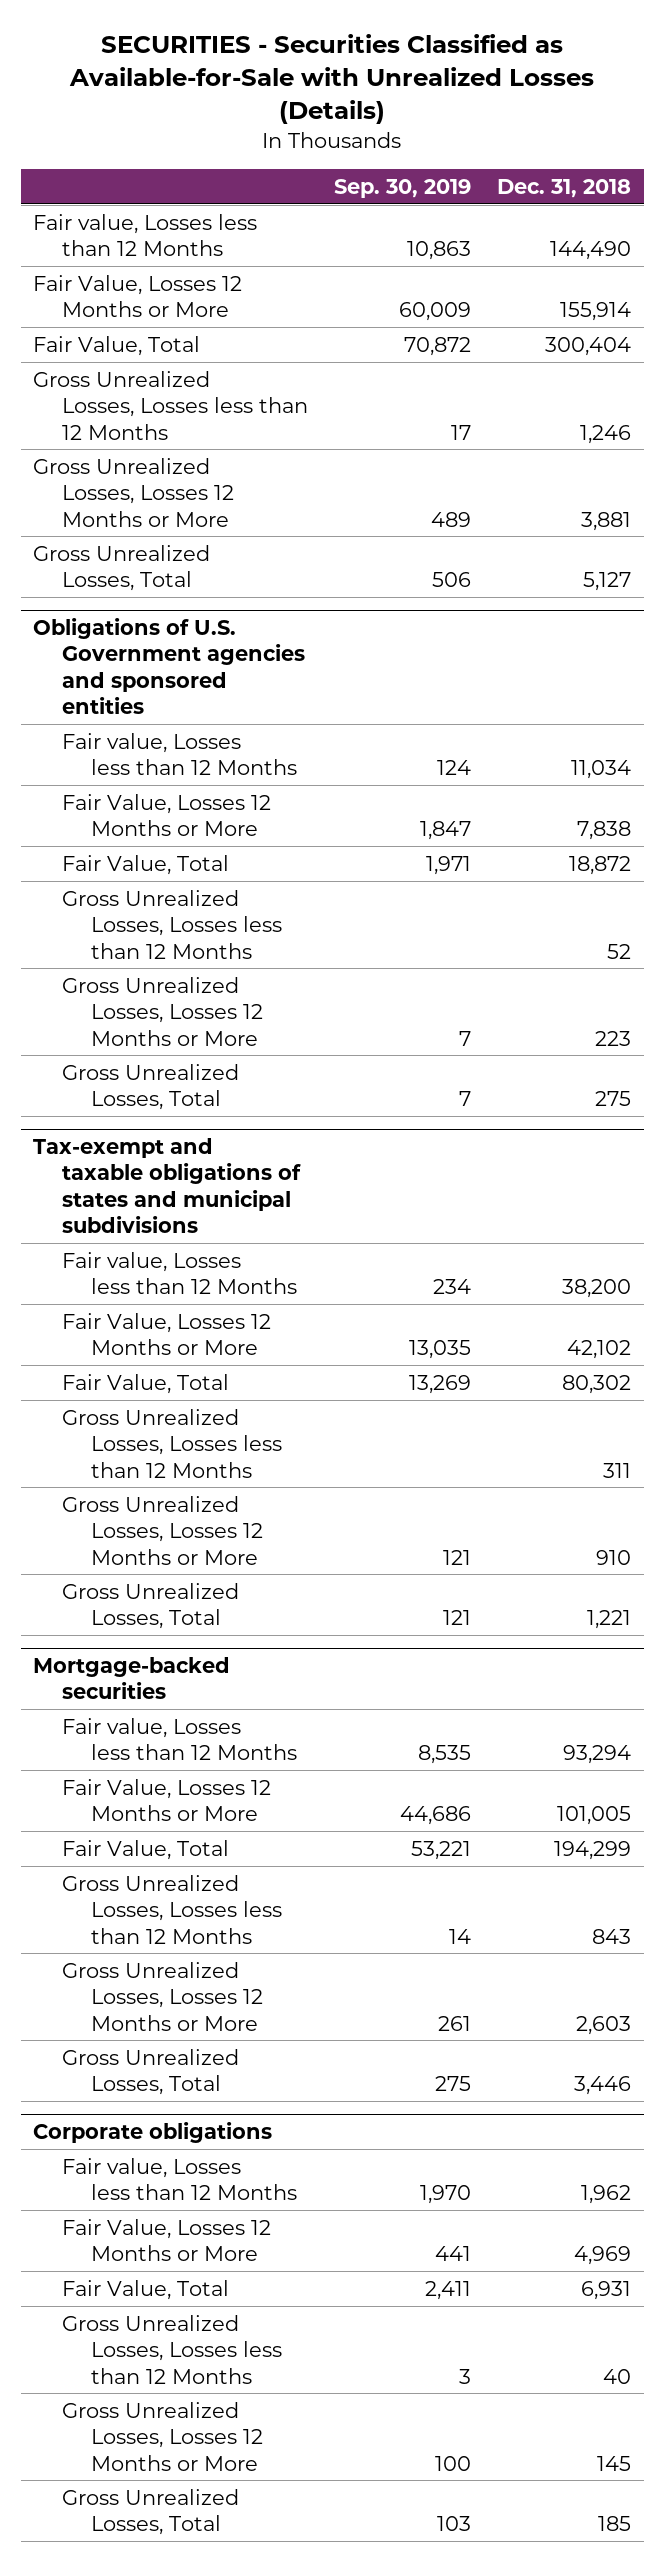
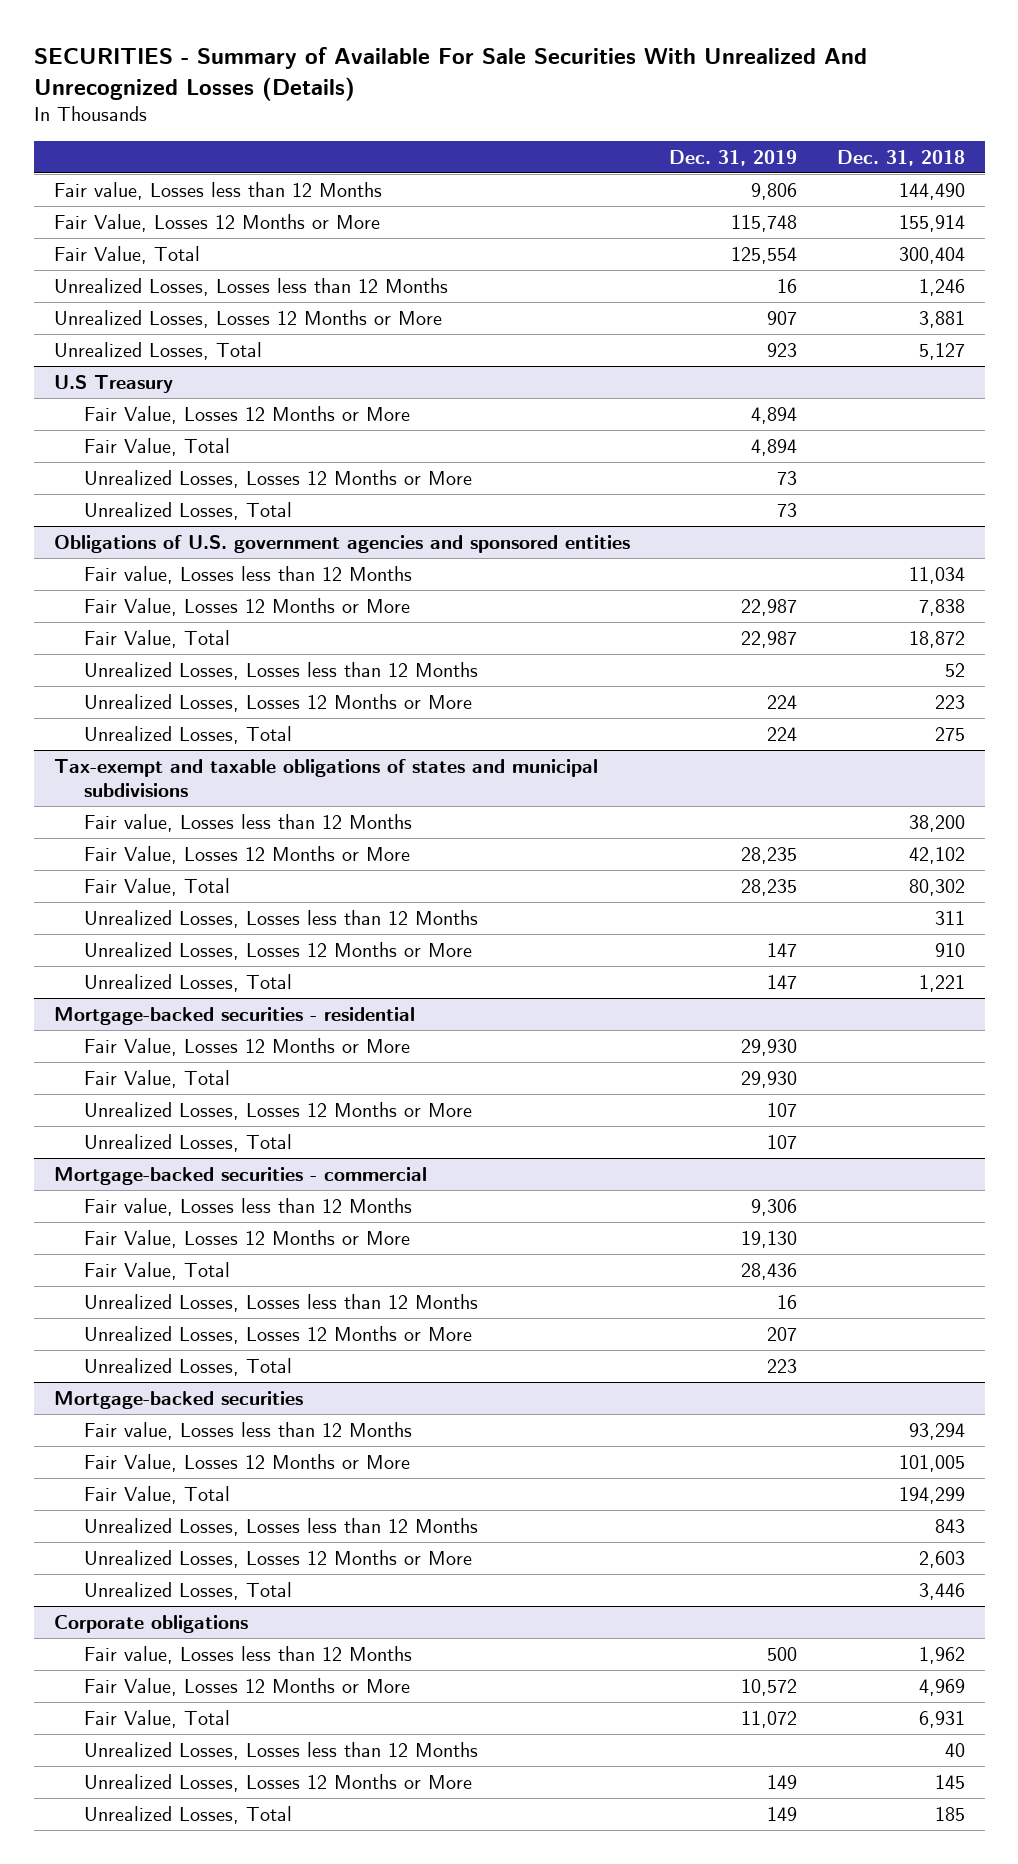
[69,34,595,125] SECURITIES - Securities Classified as Available-for-Sale with Unrealized Losses (Details) -> [33,47,867,101] SECURITIES - Summary of Available For Sale Securities With Unrealized And Unrecognized Losses (Details)
[333,178,471,198] Sep. 30, 2019 -> none
none -> [669,149,798,166] Dec. 31, 2019
[33,370,309,440] Gross Unrealized Losses, Losses less than 12 Months -> [53,277,448,296] Unrealized Losses, Losses less than 12 Months
[33,457,235,527] Gross Unrealized Losses, Losses 12 Months or More -> [53,309,442,328] Unrealized Losses, Losses 12 Months or More
[33,544,211,592] Gross Unrealized Losses, Total -> [53,341,262,360] Unrealized Losses, Total
none -> [53,374,173,393] U.S Treasury
none -> [83,405,410,424] Fair Value, Losses 12 Months or More
none -> [83,437,230,456] Fair Value, Total
none -> [83,469,472,488] Unrealized Losses, Losses 12 Months or More
none -> [83,501,292,520] Unrealized Losses, Total
[33,617,306,715] Obligations of U.S. Government agencies and sponsored entities -> [53,534,630,553] Obligations of U.S. government agencies and sponsored entities
[62,889,282,959] Gross Unrealized Losses, Losses less than 12 Months -> [83,661,478,680] Unrealized Losses, Losses less than 12 Months
[62,976,263,1046] Gross Unrealized Losses, Losses 12 Months or More -> [83,693,472,712] Unrealized Losses, Losses 12 Months or More
[62,1063,240,1111] Gross Unrealized Losses, Total -> [83,725,292,744] Unrealized Losses, Total
[62,1408,282,1478] Gross Unrealized Losses, Losses less than 12 Months -> [83,909,478,928] Unrealized Losses, Losses less than 12 Months
[62,1495,263,1565] Gross Unrealized Losses, Losses 12 Months or More -> [83,941,472,960] Unrealized Losses, Losses 12 Months or More
[62,1582,240,1630] Gross Unrealized Losses, Total -> [83,973,292,992] Unrealized Losses, Total
none -> [53,1006,415,1025] Mortgage-backed securities - residential
none -> [83,1037,410,1056] Fair Value, Losses 12 Months or More
none -> [83,1069,230,1088] Fair Value, Total
none -> [83,1101,472,1120] Unrealized Losses, Losses 12 Months or More
none -> [83,1133,292,1152] Unrealized Losses, Total
none -> [53,1166,427,1185] Mortgage-backed securities - commercial
none -> [83,1197,412,1216] Fair value, Losses less than 12 Months
none -> [83,1229,410,1248] Fair Value, Losses 12 Months or More
none -> [83,1261,230,1280] Fair Value, Total
none -> [83,1293,478,1312] Unrealized Losses, Losses less than 12 Months
none -> [83,1325,472,1344] Unrealized Losses, Losses 12 Months or More
none -> [83,1357,292,1376] Unrealized Losses, Total
[62,1874,282,1944] Gross Unrealized Losses, Losses less than 12 Months -> [83,1517,478,1536] Unrealized Losses, Losses less than 12 Months
[62,1961,263,2031] Gross Unrealized Losses, Losses 12 Months or More -> [83,1549,472,1568] Unrealized Losses, Losses 12 Months or More
[62,2048,240,2096] Gross Unrealized Losses, Total -> [83,1581,292,1600] Unrealized Losses, Total
[62,2314,282,2384] Gross Unrealized Losses, Losses less than 12 Months -> [83,1741,478,1760] Unrealized Losses, Losses less than 12 Months
[62,2401,263,2471] Gross Unrealized Losses, Losses 12 Months or More -> [83,1773,472,1792] Unrealized Losses, Losses 12 Months or More
[62,2488,240,2536] Gross Unrealized Losses, Total -> [83,1805,292,1824] Unrealized Losses, Total

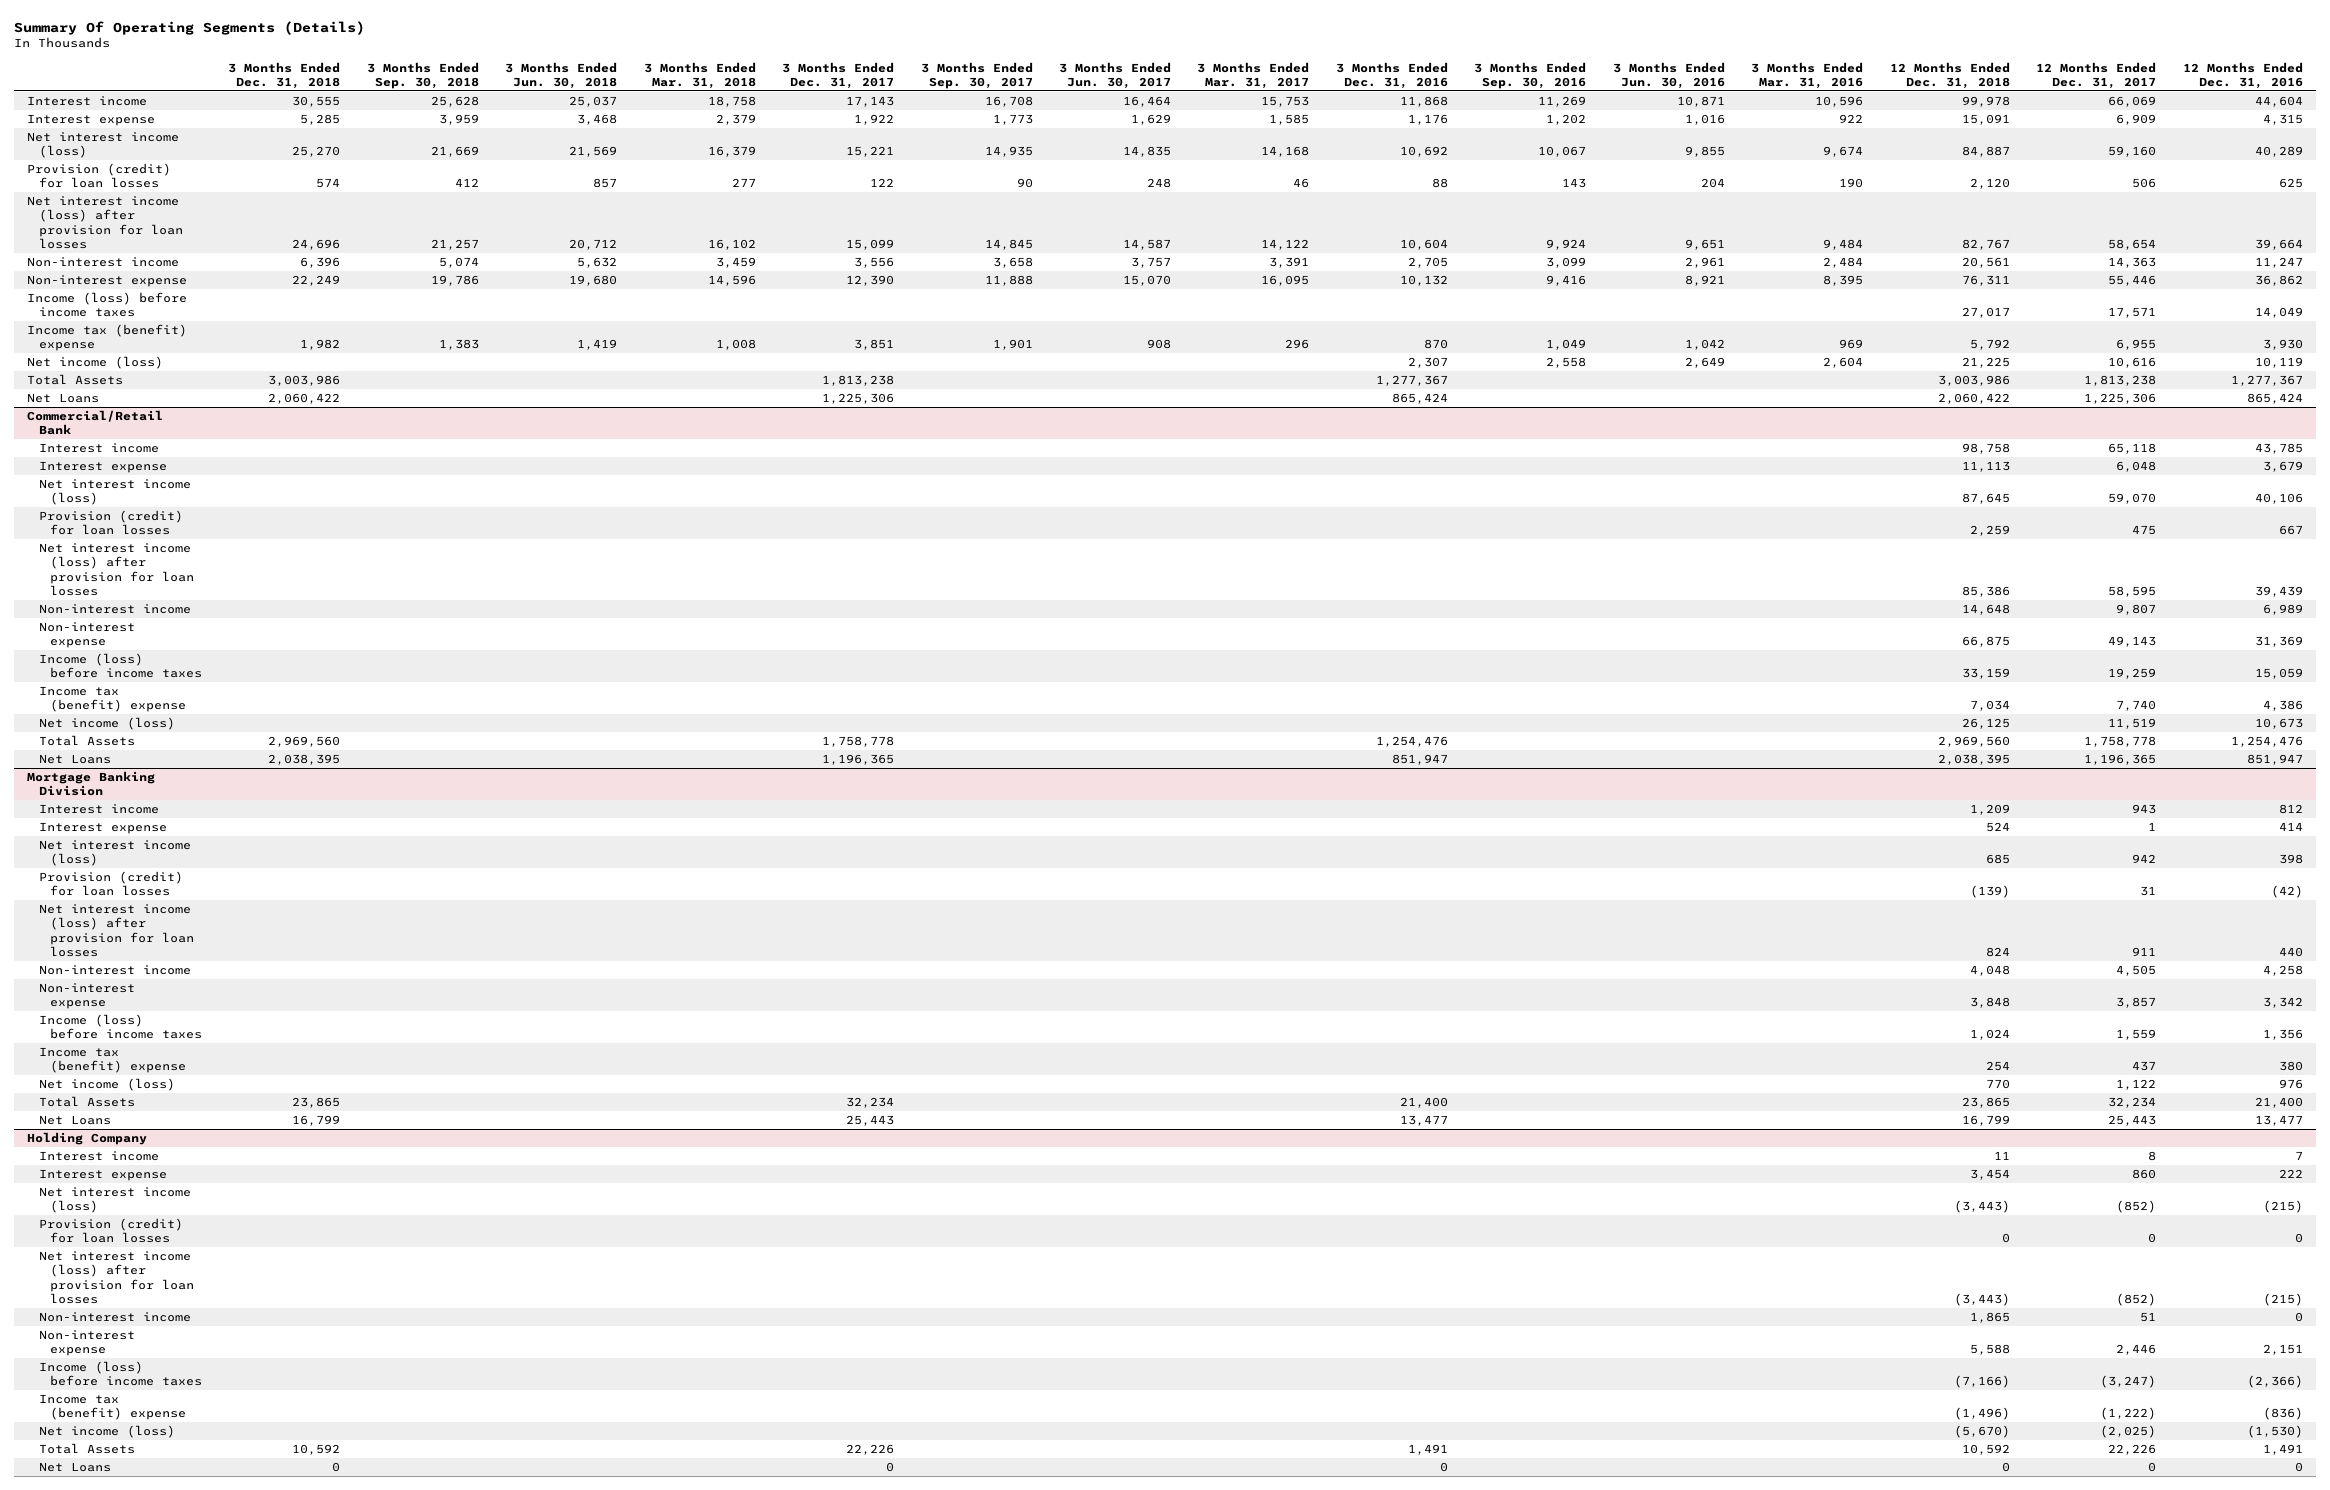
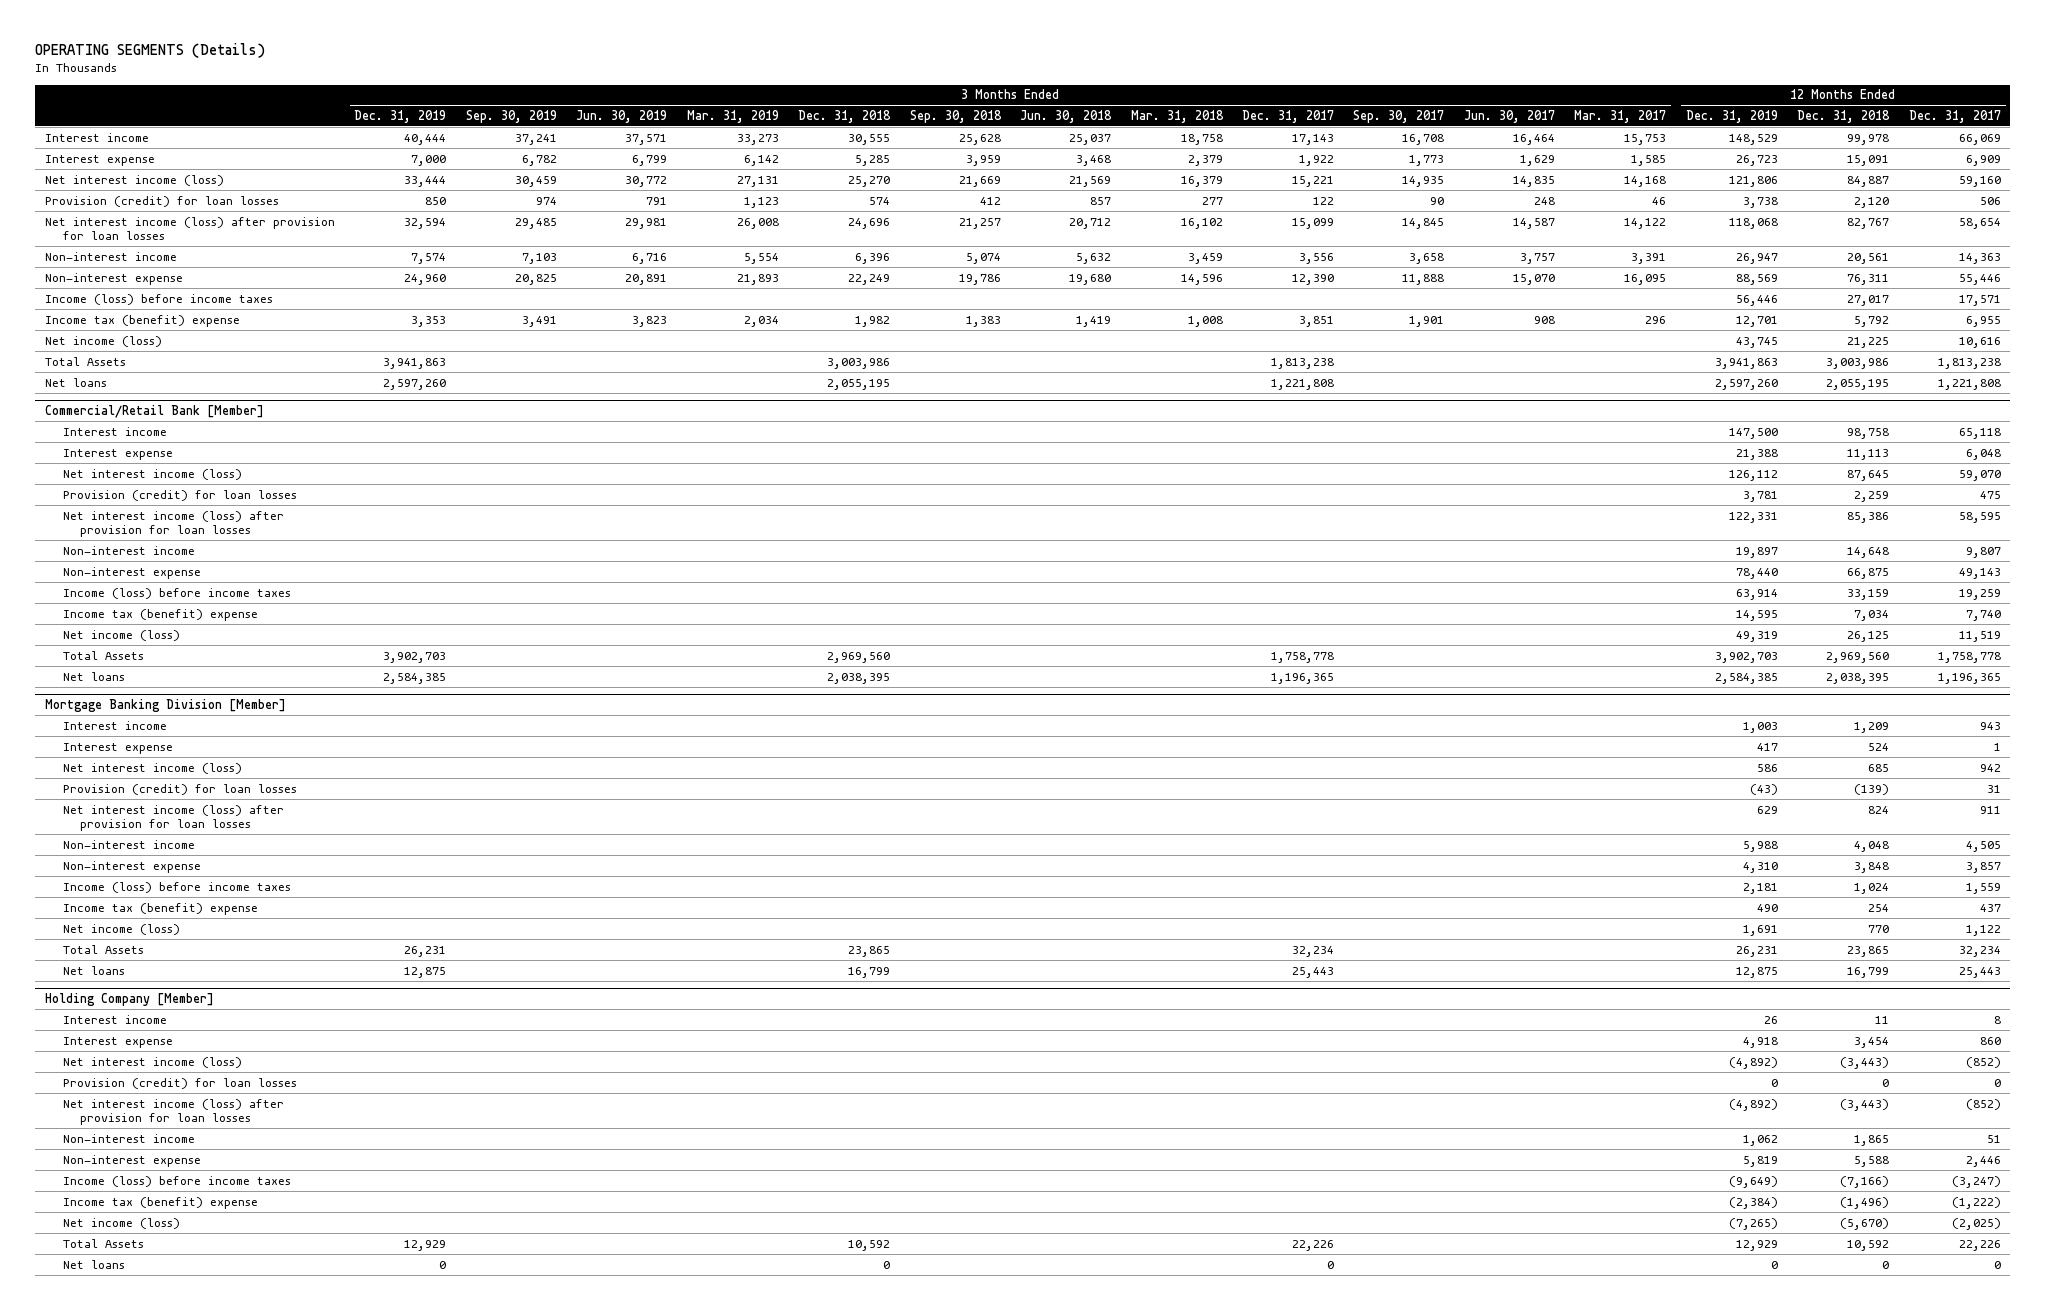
[13,20,365,35] Summary Of Operating Segments (Details) -> [35,42,266,58] OPERATING SEGMENTS (Details)
[1335,61,1448,90] 3 Months Ended Dec. 31, 2016 -> none
[1474,61,1587,90] 3 Months Ended Sep. 30, 2016 -> none
[1612,61,1725,90] 3 Months Ended Jun. 30, 2016 -> none
[1751,61,1864,90] 3 Months Ended Mar. 31, 2016 -> none
[2182,61,2303,90] 12 Months Ended Dec. 31, 2016 -> none
none -> [354,110,447,124] Dec. 31, 2019
none -> [465,110,557,124] Sep. 30, 2019
none -> [576,110,668,124] Jun. 30, 2019
none -> [686,110,779,124] Mar. 31, 2019
none -> [1685,110,1778,124] Dec. 31, 2019
[27,392,100,403] Net Loans -> [44,377,107,387] Net loans
[268,392,341,404] 2,060,422 -> [827,378,891,390] 2,055,195
[822,392,895,404] 1,225,306 -> [1270,378,1334,390] 1,221,808
[1937,392,2010,404] 2,060,422 -> [1826,378,1890,390] 2,055,195
[2084,392,2157,404] 1,225,306 -> [1937,378,2001,390] 1,221,808
[27,409,164,436] Commercial/Retail Bank -> [44,405,264,419] Commercial/Retail Bank [Member]
[38,753,111,764] Net Loans -> [62,671,125,681] Net loans
[27,770,156,797] Mortgage Banking Division -> [44,699,286,713] Mortgage Banking Division [Member]
[38,1114,111,1125] Net Loans -> [62,965,125,975] Net loans
[27,1131,148,1145] Holding Company -> [44,993,214,1007] Holding Company [Member]
[38,1461,111,1472] Net Loans -> [62,1259,125,1269] Net loans

